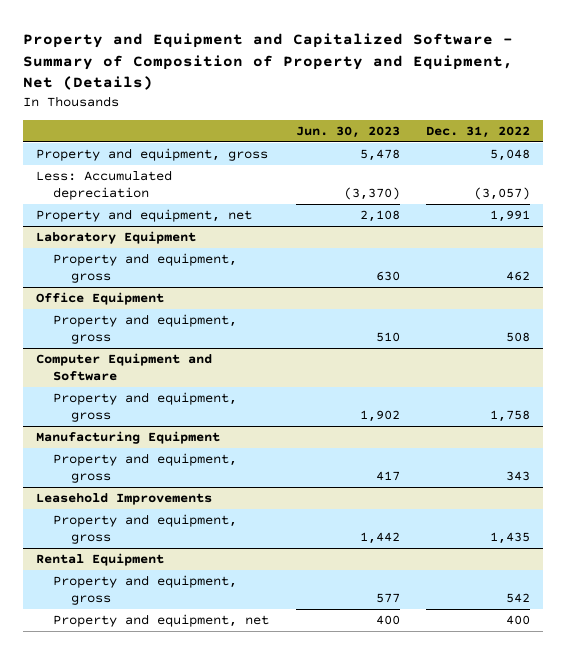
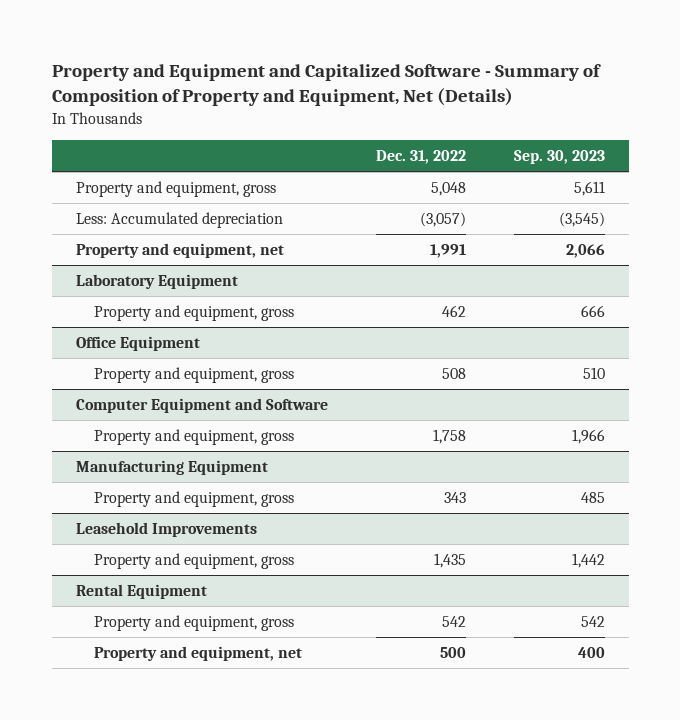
[295,125,400,138] Jun. 30, 2023 -> none
none -> [513,150,605,165] Sep. 30, 2023
[505,614,530,625] 400 -> [439,647,466,659] 500

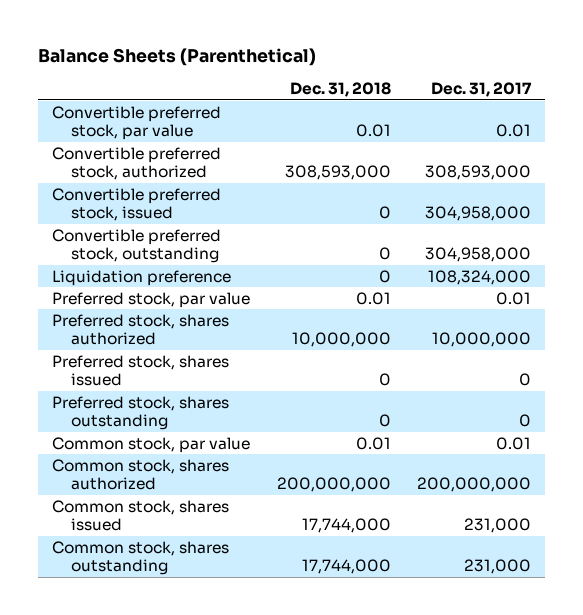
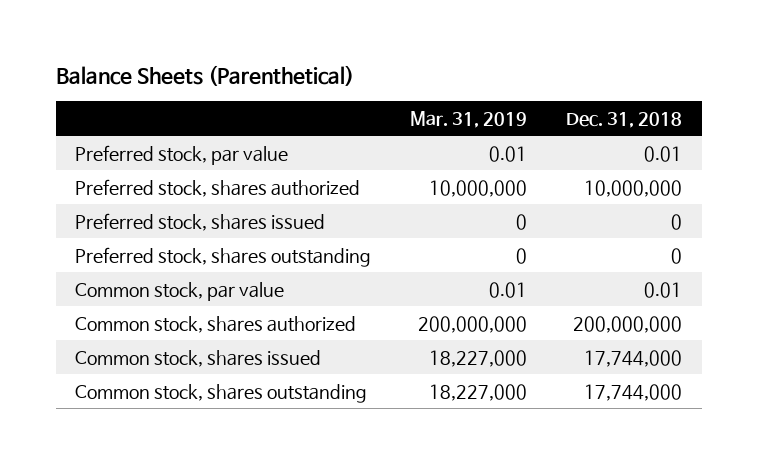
[431,81,533,97] Dec. 31, 2017 -> none
none -> [410,110,528,128] Mar. 31, 2019
[51,105,221,141] Convertible preferred stock, par value -> none
[51,146,221,181] Convertible preferred stock, authorized -> none
[51,187,221,222] Convertible preferred stock, issued -> none
[51,228,221,264] Convertible preferred stock, outstanding -> none
[51,269,231,286] Liquidation preference -> none

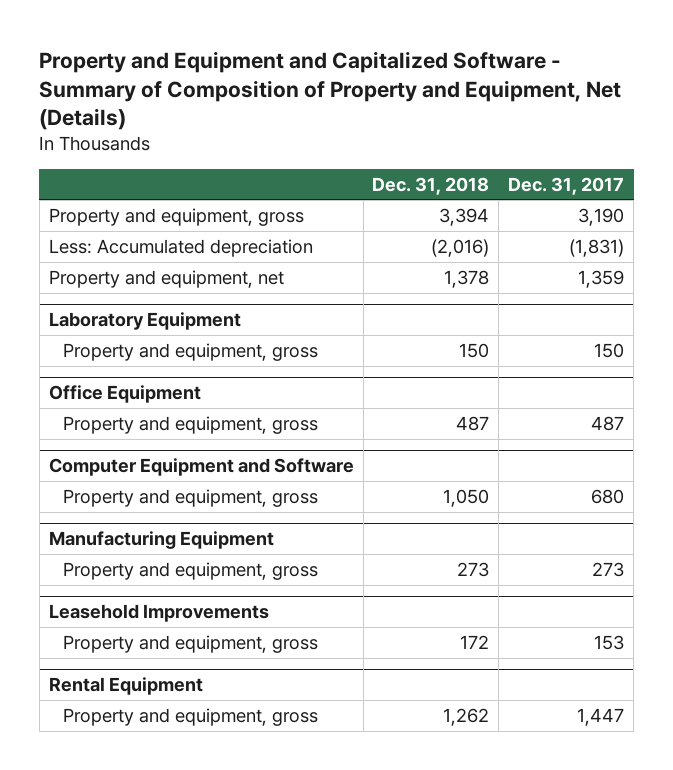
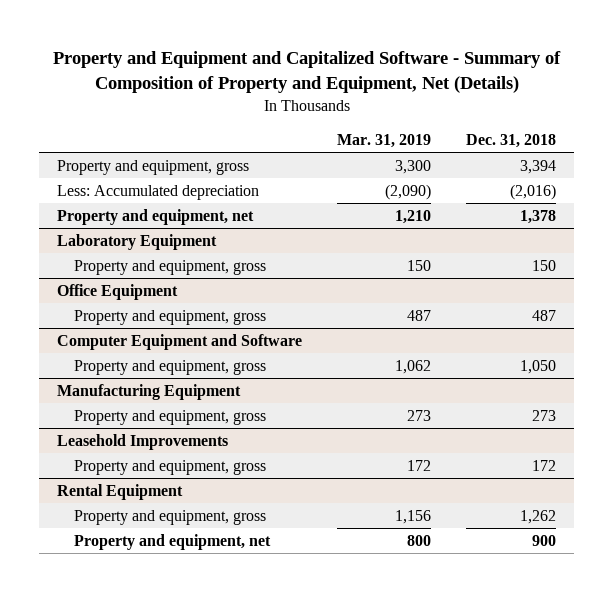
[508,176,625,195] Dec. 31, 2017 -> none
none -> [337,134,432,149] Mar. 31, 2019
none -> [73,533,271,550] Property and equipment, net

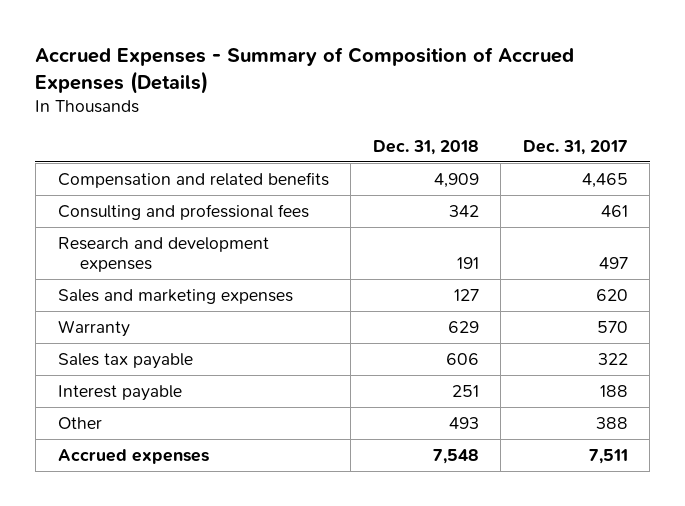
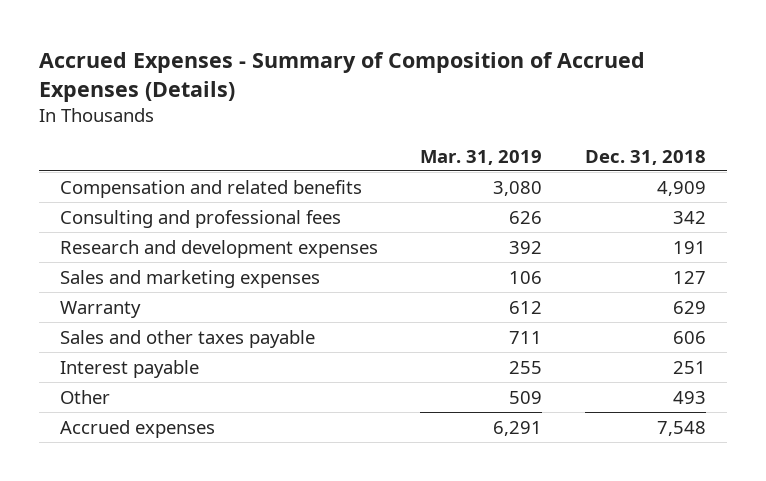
[522,139,628,155] Dec. 31, 2017 -> none
none -> [420,149,543,165] Mar. 31, 2019
[57,352,193,369] Sales tax payable -> [60,329,316,348] Sales and other taxes payable

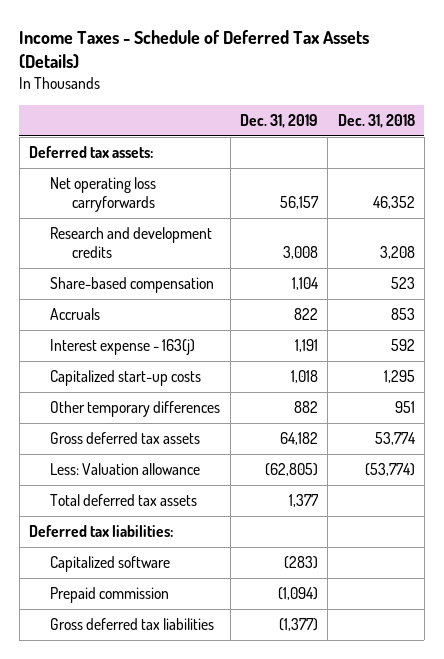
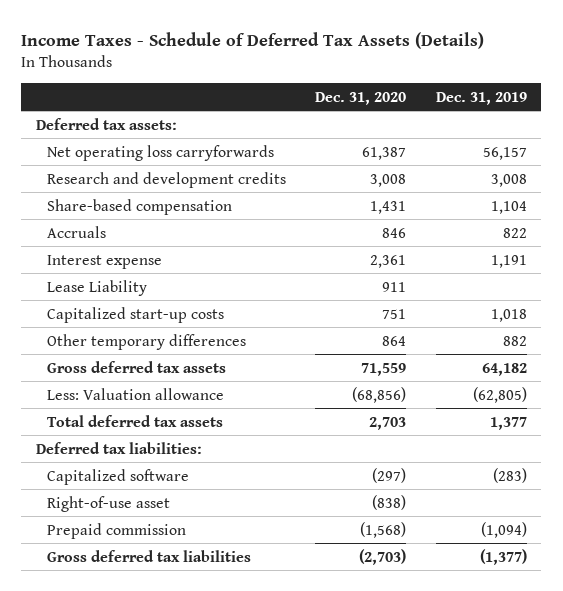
[337,113,415,128] Dec. 31, 2018 -> none
none -> [315,91,407,105] Dec. 31, 2020
[50,339,196,356] Interest expense - 163(j) -> [47,254,163,269] Interest expense
none -> [47,279,148,296] Lease Liability
none -> [47,495,171,512] Right-of-use asset

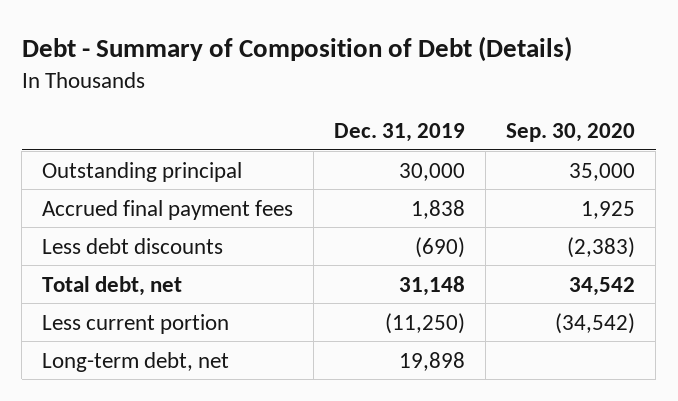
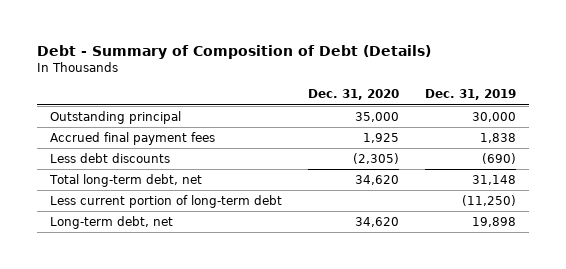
[506,122,636,142] Sep. 30, 2020 -> none
none -> [308,89,400,101] Dec. 31, 2020
[42,275,183,296] Total debt, net -> [49,174,203,188] Total long-term debt, net
[42,313,230,334] Less current portion -> [50,195,283,209] Less current portion of long-term debt

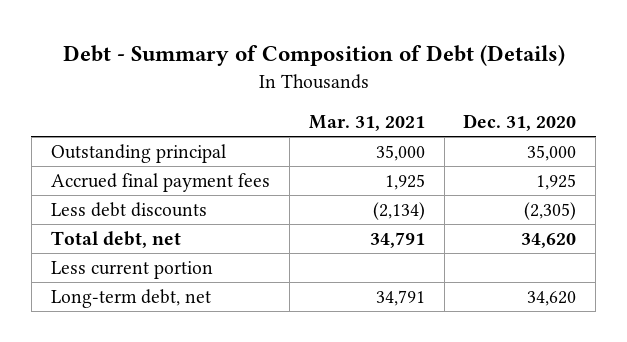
[424,89,516,101] Dec. 31, 2019 -> none
none -> [308,114,425,131] Mar. 31, 2021
[49,174,203,188] Total long-term debt, net -> [50,230,181,248] Total debt, net
[50,195,283,209] Less current portion of long-term debt -> [50,260,213,279] Less current portion

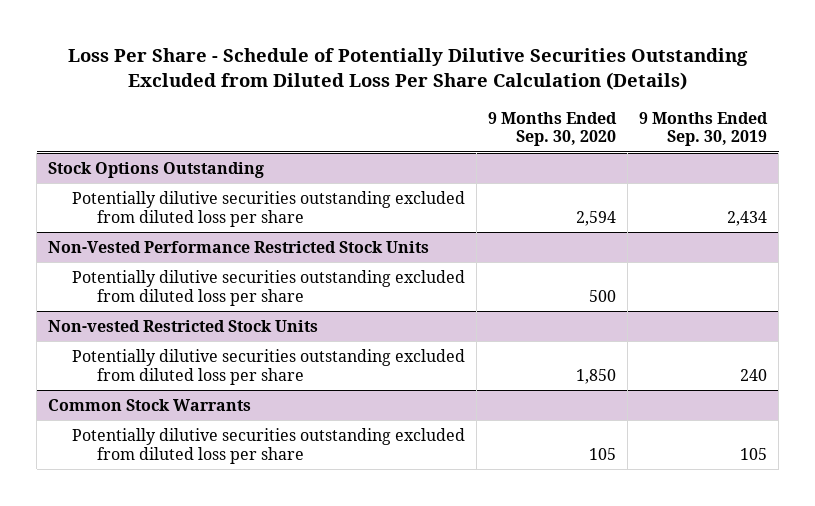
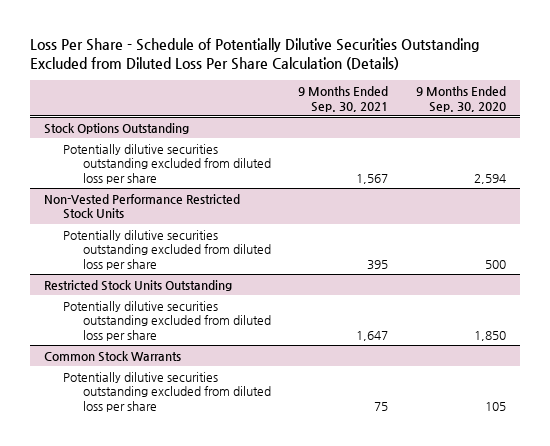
[639,111,769,147] 9 Months Ended Sep. 30, 2019 -> none
none -> [298,86,389,112] 9 Months Ended Sep. 30, 2021
[48,319,319,332] Non-vested Restricted Stock Units -> [43,279,232,291] Restricted Stock Units Outstanding

